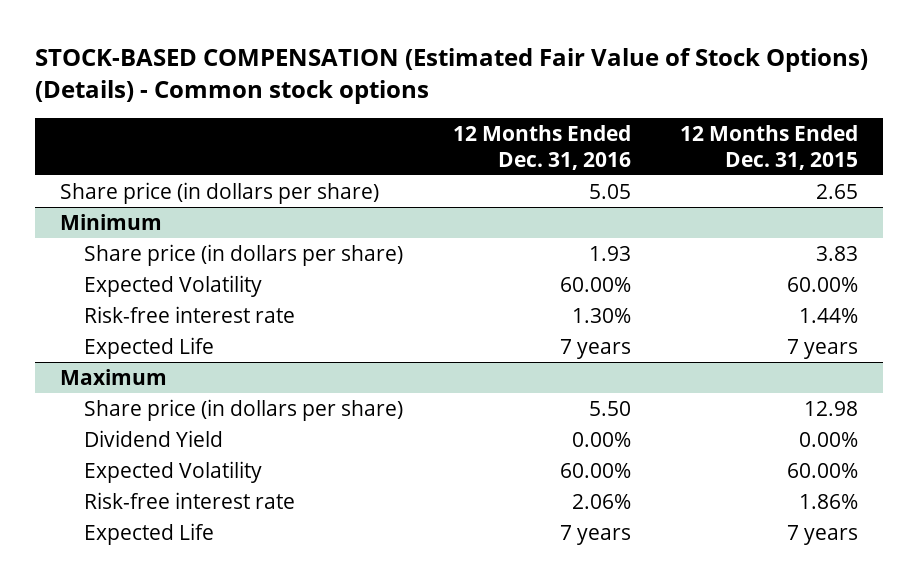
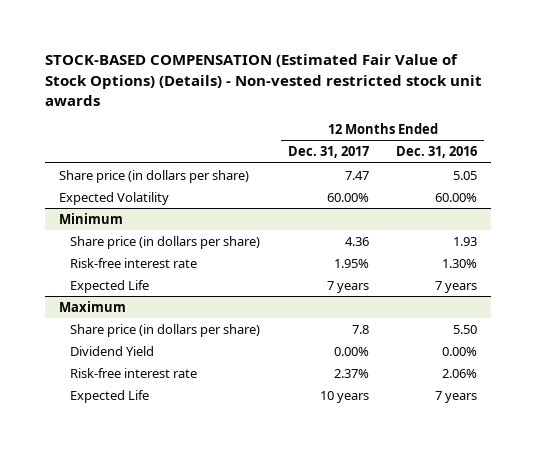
[34,48,868,104] STOCK-BASED COMPENSATION (Estimated Fair Value of Stock Options) (Details) - Common stock options -> [45,54,483,106] STOCK-BASED COMPENSATION (Estimated Fair Value of Stock Options) (Details) - Non-vested restricted stock unit awards
[680,124,859,170] 12 Months Ended Dec. 31, 2015 -> none
none -> [287,146,369,159] Dec. 31, 2017
none -> [58,191,169,205] Expected Volatility
[84,274,263,297] Expected Volatility -> none
[84,460,263,483] Expected Volatility -> none

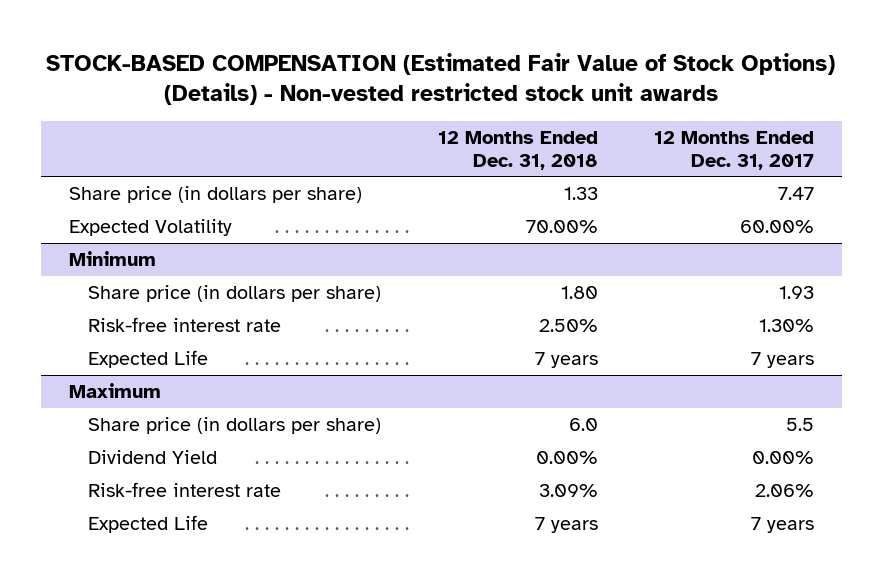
[396,146,478,159] Dec. 31, 2016 -> none
none -> [437,131,598,170] 12 Months Ended Dec. 31, 2018
[344,236,369,246] 4.36 -> [779,286,815,300] 1.93
[333,258,369,268] 1.95% -> [759,319,815,333] 1.30%
[351,324,369,334] 7.8 -> [786,418,815,432] 5.5
[333,368,369,378] 2.37% -> [755,484,815,498] 2.06%
[319,390,369,403] 10 years -> [751,517,815,534] 7 years

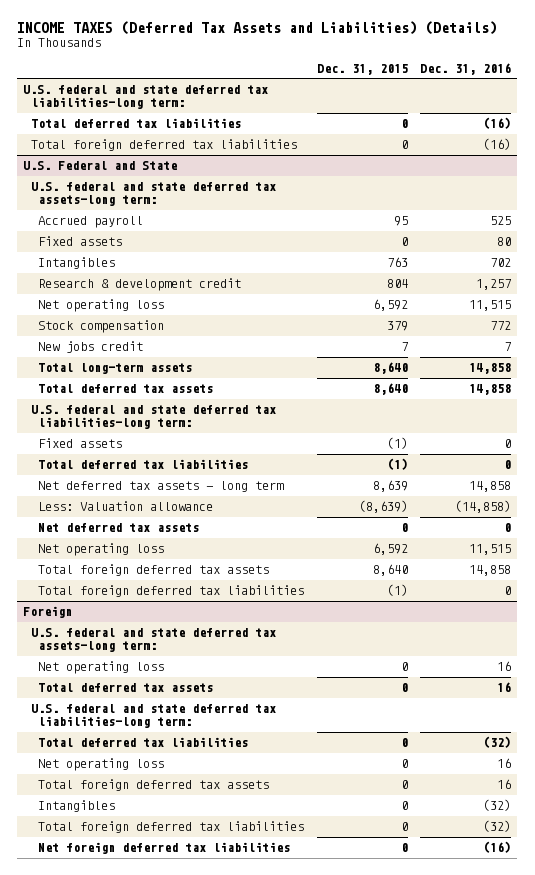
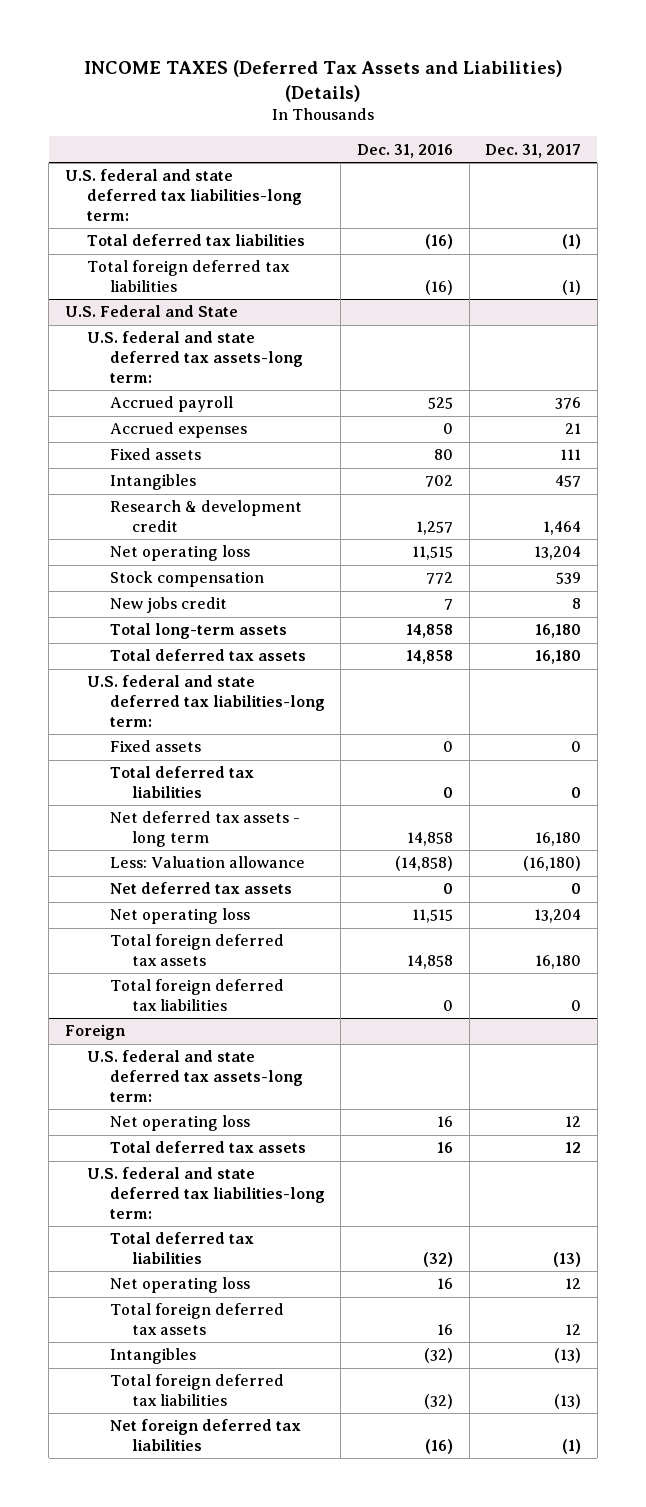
[316,63,408,75] Dec. 31, 2015 -> none
none -> [485,143,582,158] Dec. 31, 2017
none -> [109,422,247,439] Accrued expenses

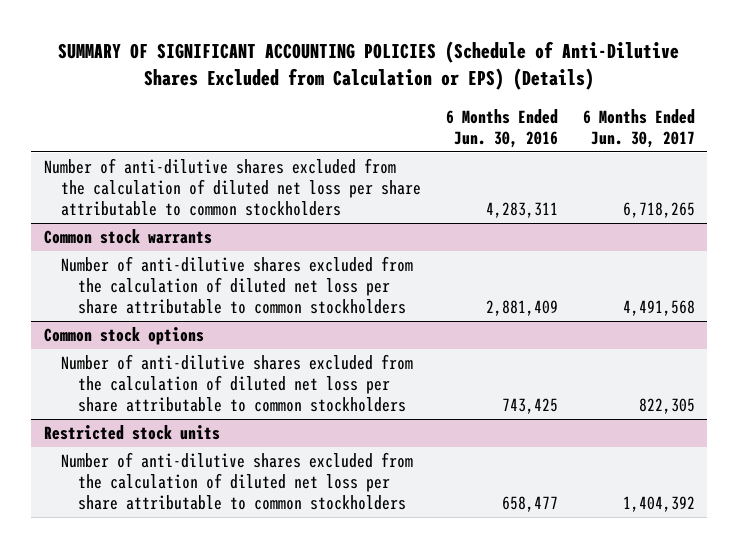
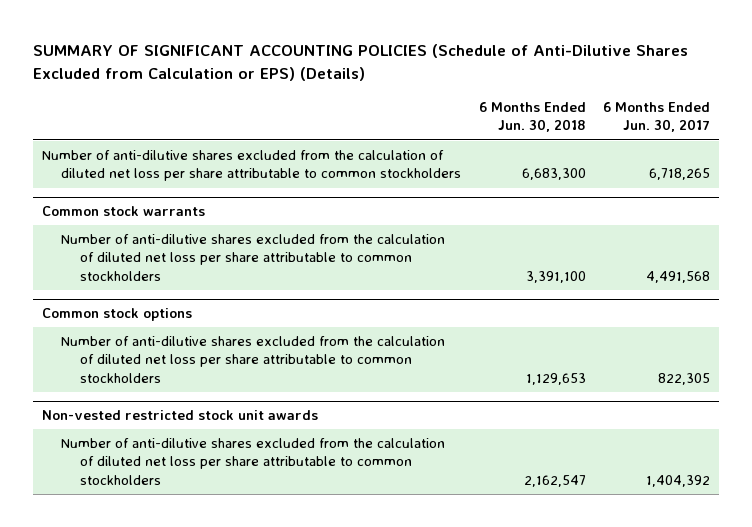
[445,108,558,148] 6 Months Ended Jun. 30, 2016 -> none
none -> [478,102,586,133] 6 Months Ended Jun. 30, 2018
[43,425,220,441] Restricted stock units -> [42,410,319,421] Non-vested restricted stock unit awards

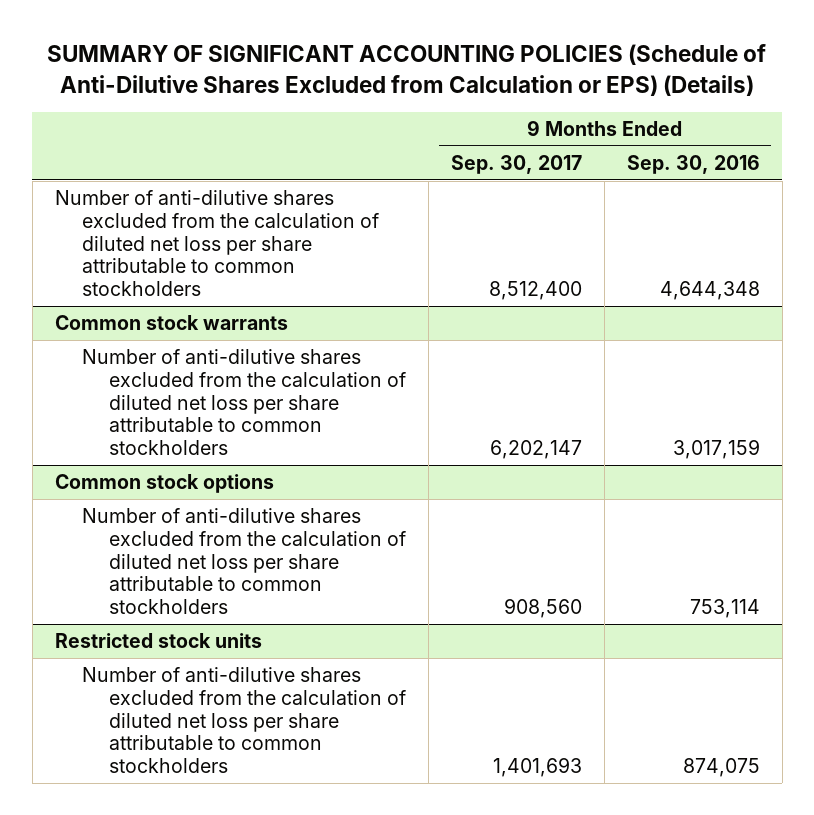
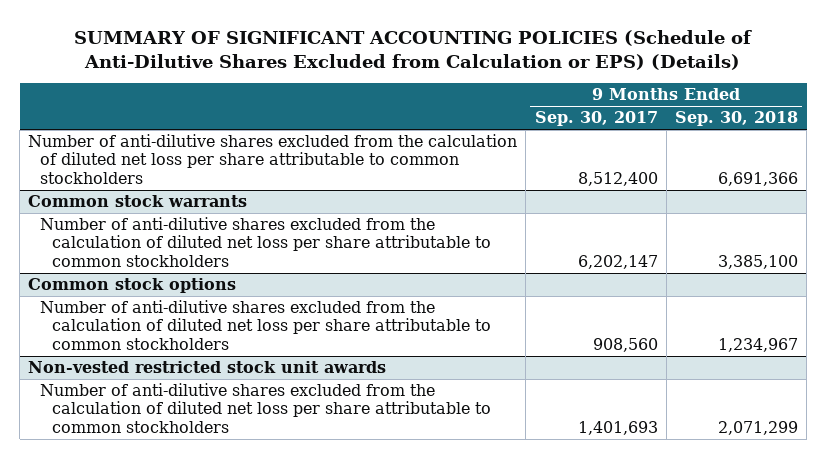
[626,154,760,174] Sep. 30, 2016 -> none
none -> [674,111,798,127] Sep. 30, 2018
[54,633,262,649] Restricted stock units -> [28,361,387,374] Non-vested restricted stock unit awards

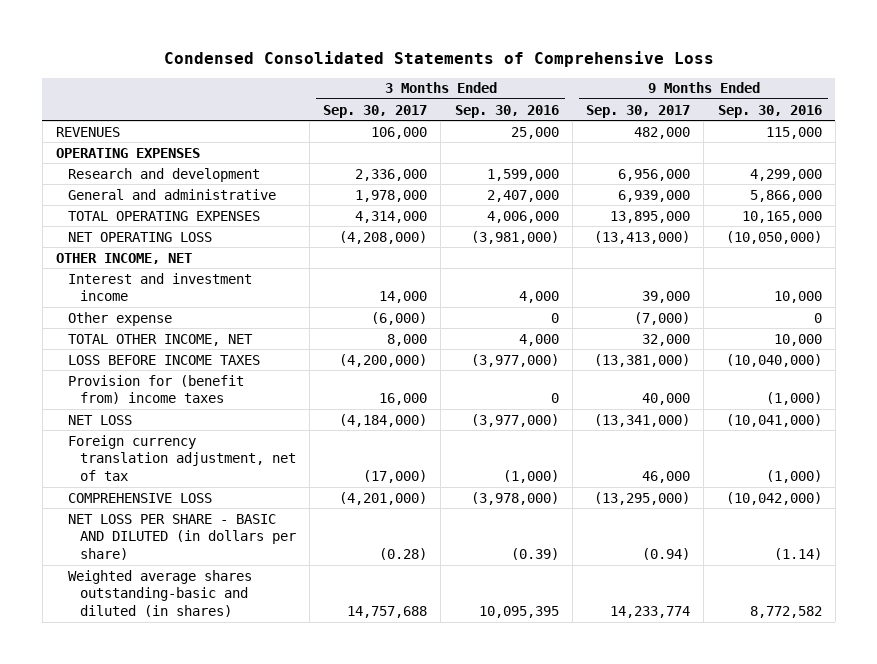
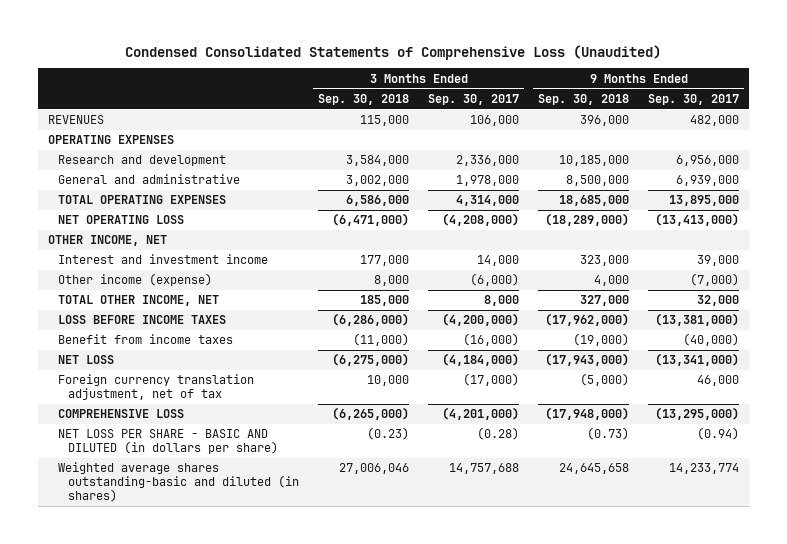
[163,50,714,67] Condensed Consolidated Statements of Comprehensive Loss -> [125,44,662,60] Condensed Consolidated Statements of Comprehensive Loss (Unaudited)
[454,104,559,118] Sep. 30, 2016 -> none
[717,104,822,118] Sep. 30, 2016 -> none
none -> [318,93,410,105] Sep. 30, 2018
none -> [538,93,630,105] Sep. 30, 2018
[67,311,172,326] Other expense -> [57,273,212,287] Other income (expense)
[67,374,244,405] Provision for (benefit from) income taxes -> [57,334,233,345] Benefit from income taxes
[379,393,428,406] 16,000 -> [463,333,520,347] (16,000)
[642,393,691,406] 40,000 -> [683,333,740,347] (40,000)

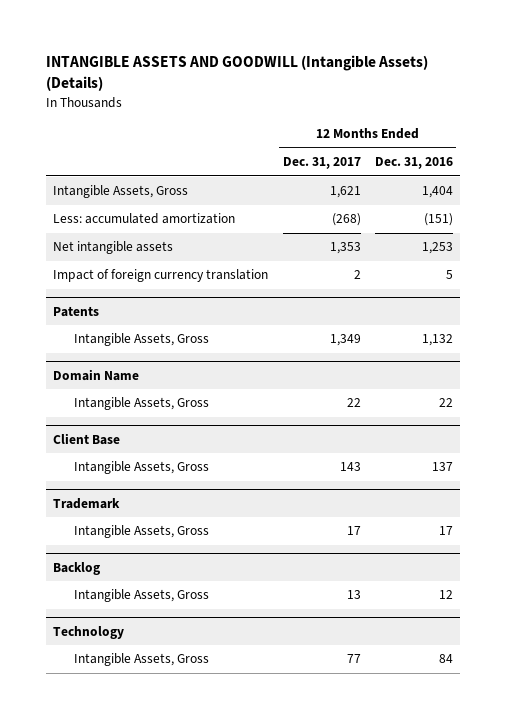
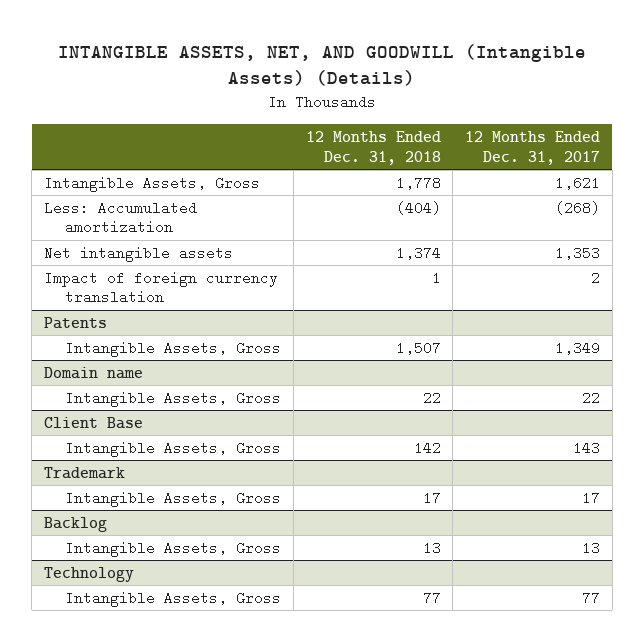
[46,55,429,92] INTANGIBLE ASSETS AND GOODWILL (Intangible Assets) (Details) -> [57,43,586,87] INTANGIBLE ASSETS, NET, AND GOODWILL (Intangible Assets) (Details)
[374,157,453,170] Dec. 31, 2016 -> none
none -> [305,131,441,165] 12 Months Ended Dec. 31, 2018
[53,213,236,225] Less: accumulated amortization -> [43,200,197,235] Less: Accumulated amortization
[53,368,140,381] Domain Name -> [43,366,143,379] Domain name

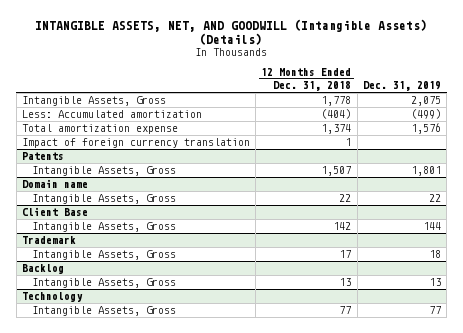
[465,131,601,165] 12 Months Ended Dec. 31, 2017 -> none
none -> [362,81,441,92] Dec. 31, 2019
[43,245,233,262] Net intangible assets -> [21,124,178,135] Total amortization expense

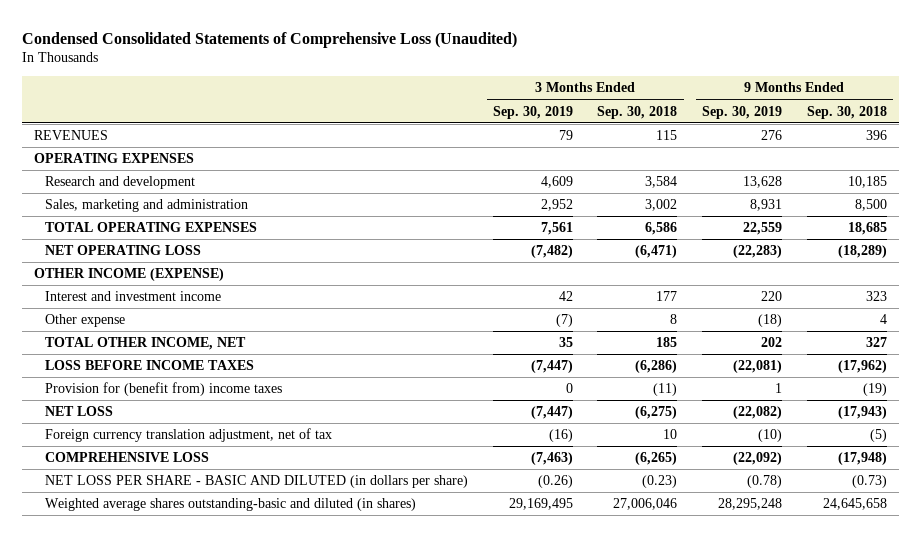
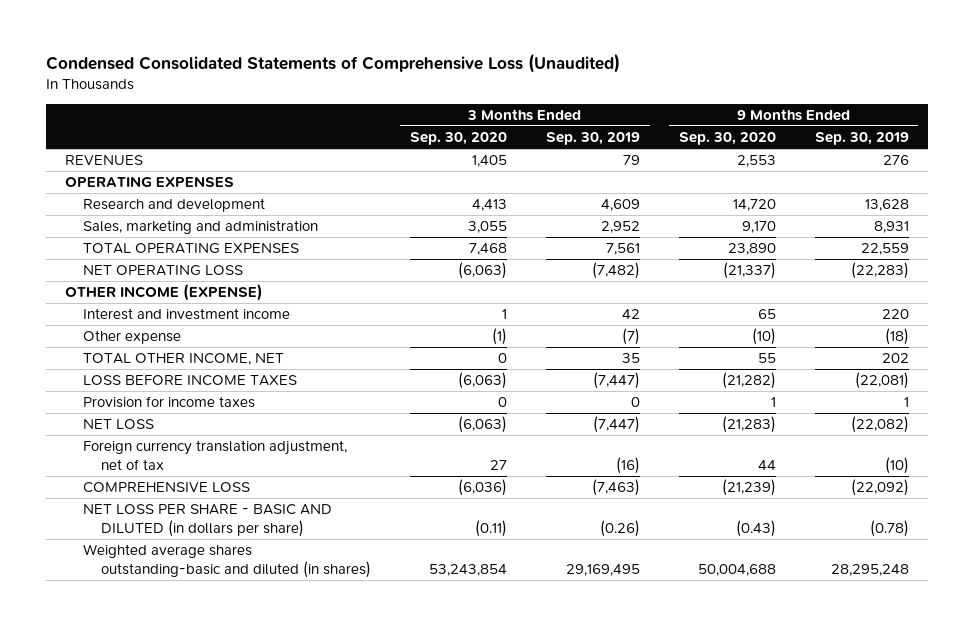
[597,105,678,119] Sep. 30, 2018 -> none
[806,105,887,119] Sep. 30, 2018 -> none
none -> [410,132,508,146] Sep. 30, 2020
none -> [678,132,776,146] Sep. 30, 2020
[45,382,283,397] Provision for (benefit from) income taxes -> [83,396,256,409] Provision for income taxes

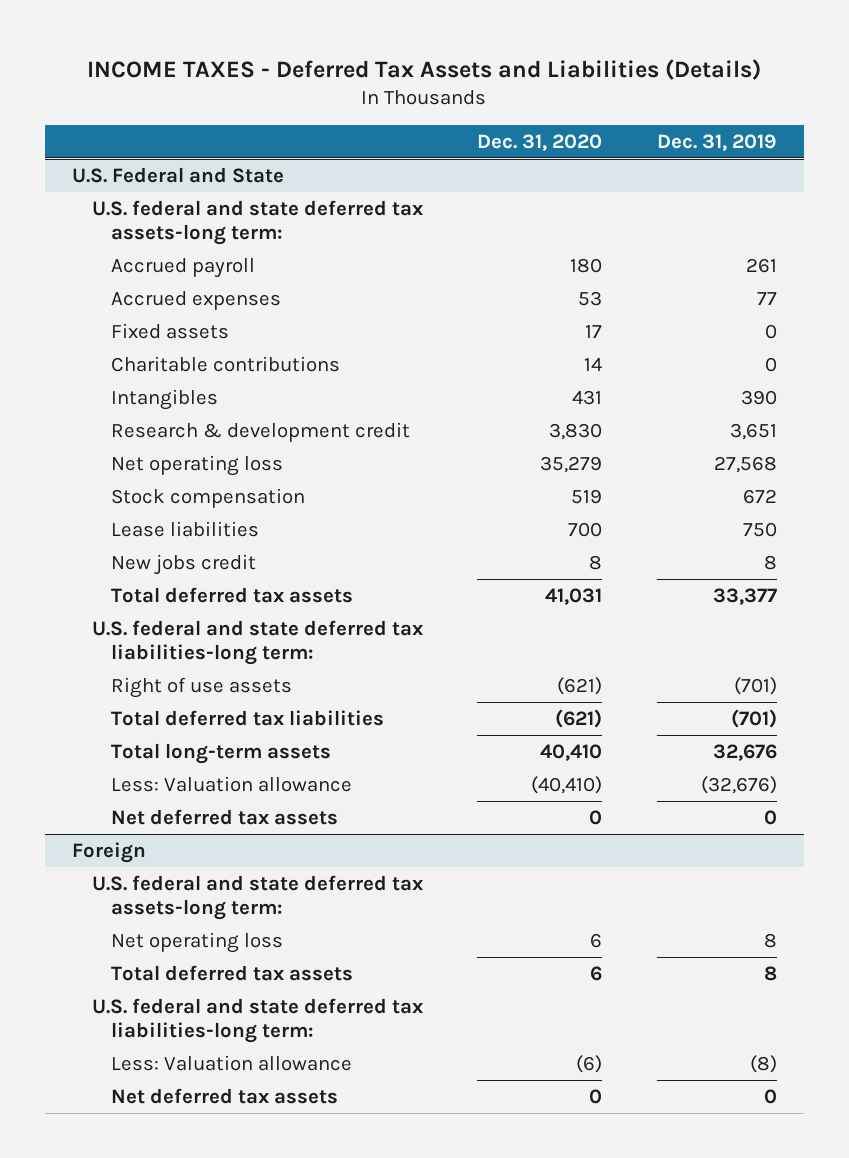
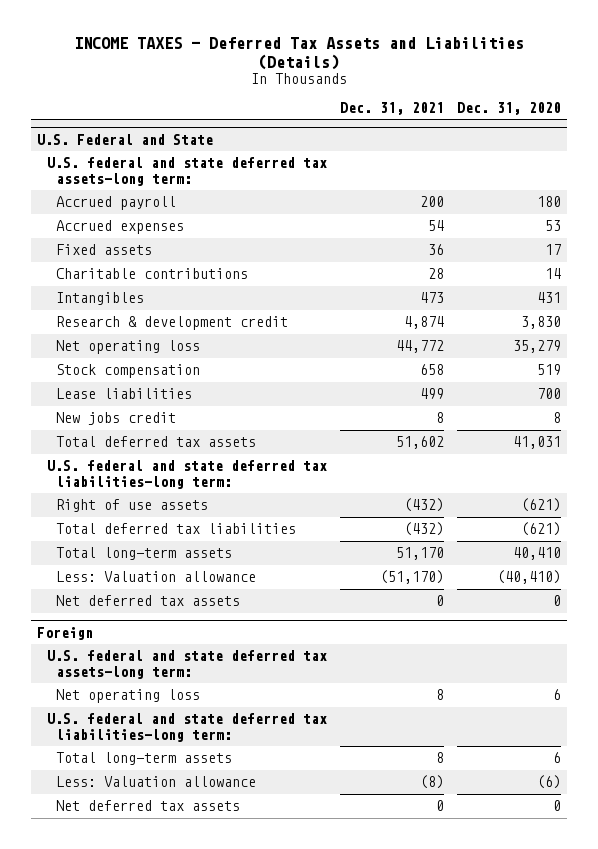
[656,133,777,151] Dec. 31, 2019 -> none
none -> [339,101,444,115] Dec. 31, 2021
[111,965,354,982] Total deferred tax assets -> none
none -> [55,752,232,766] Total long-term assets

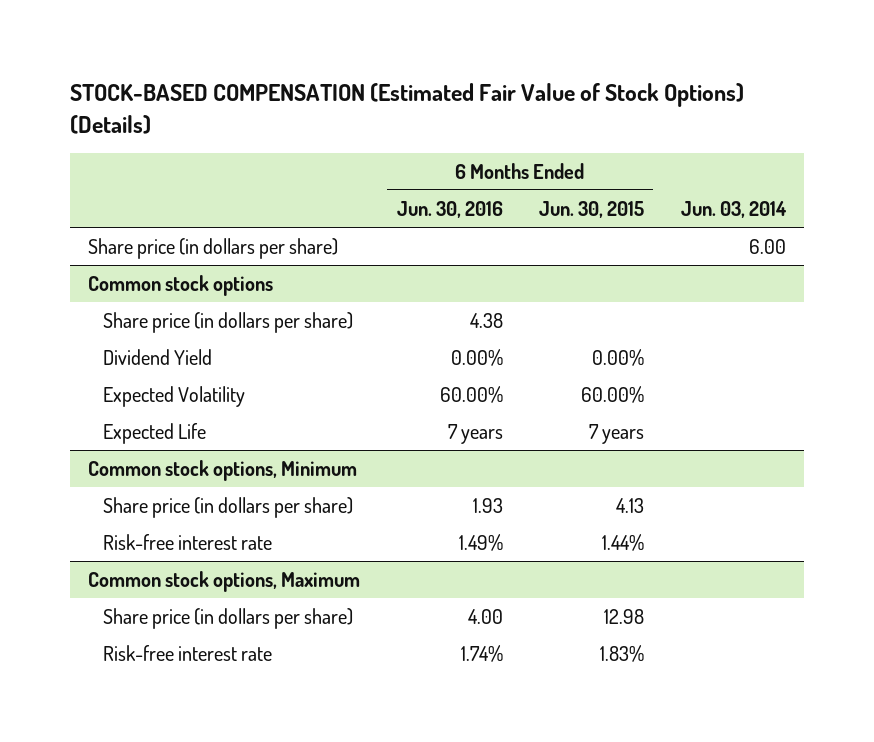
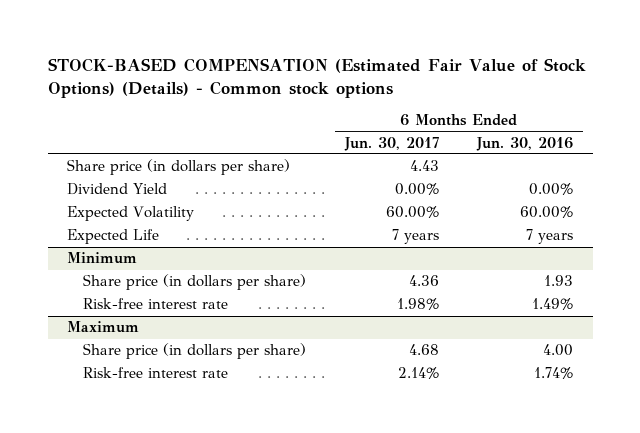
[69,83,744,134] STOCK-BASED COMPENSATION (Estimated Fair Value of Stock Options) (Details) -> [47,57,586,98] STOCK-BASED COMPENSATION (Estimated Fair Value of Stock Options) (Details) - Common stock options
[539,200,645,218] Jun. 30, 2015 -> none
[680,200,787,218] Jun. 03, 2014 -> none
none -> [343,136,439,151] Jun. 30, 2017
[88,274,274,296] Common stock options -> none
[102,311,353,333] Share price (in dollars per share) -> none
[88,459,358,481] Common stock options, Minimum -> none
none -> [67,252,138,265] Minimum
[88,570,361,592] Common stock options, Maximum -> none
none -> [67,321,140,334] Maximum

